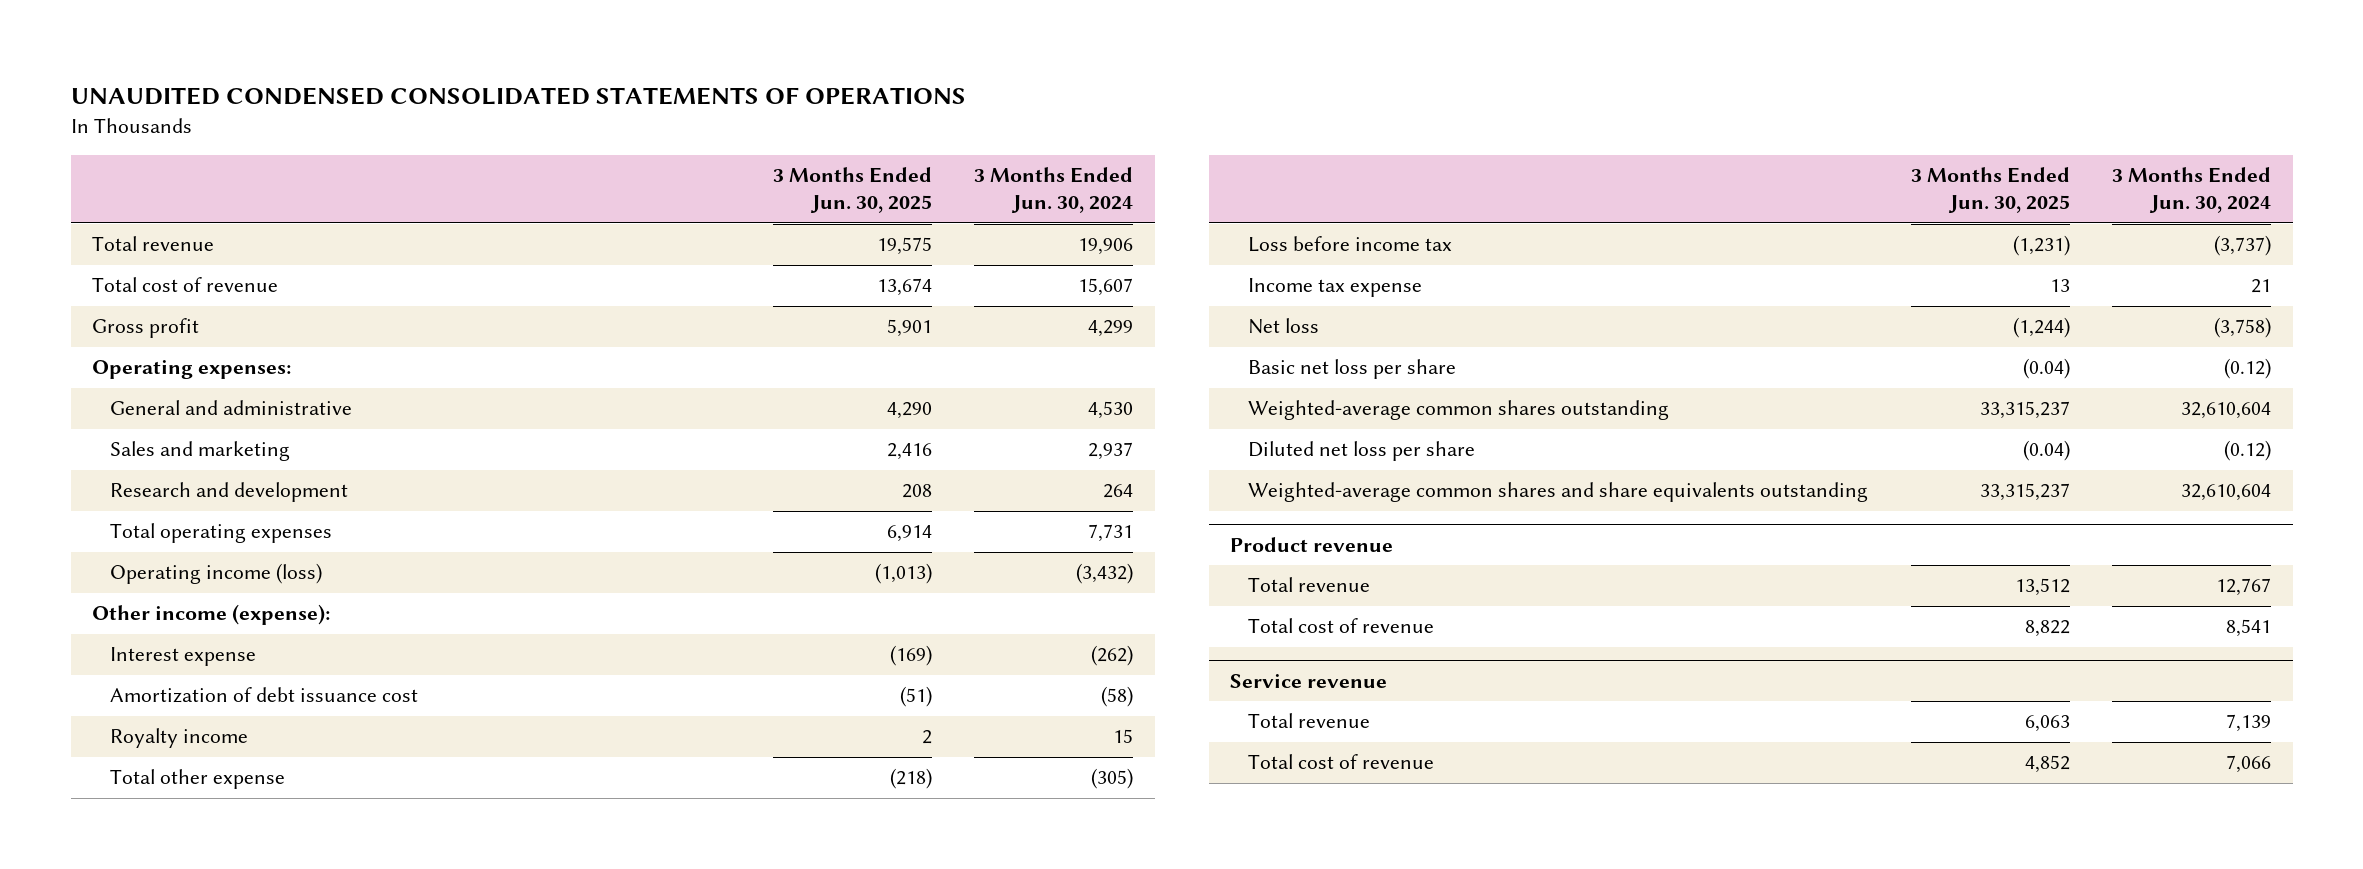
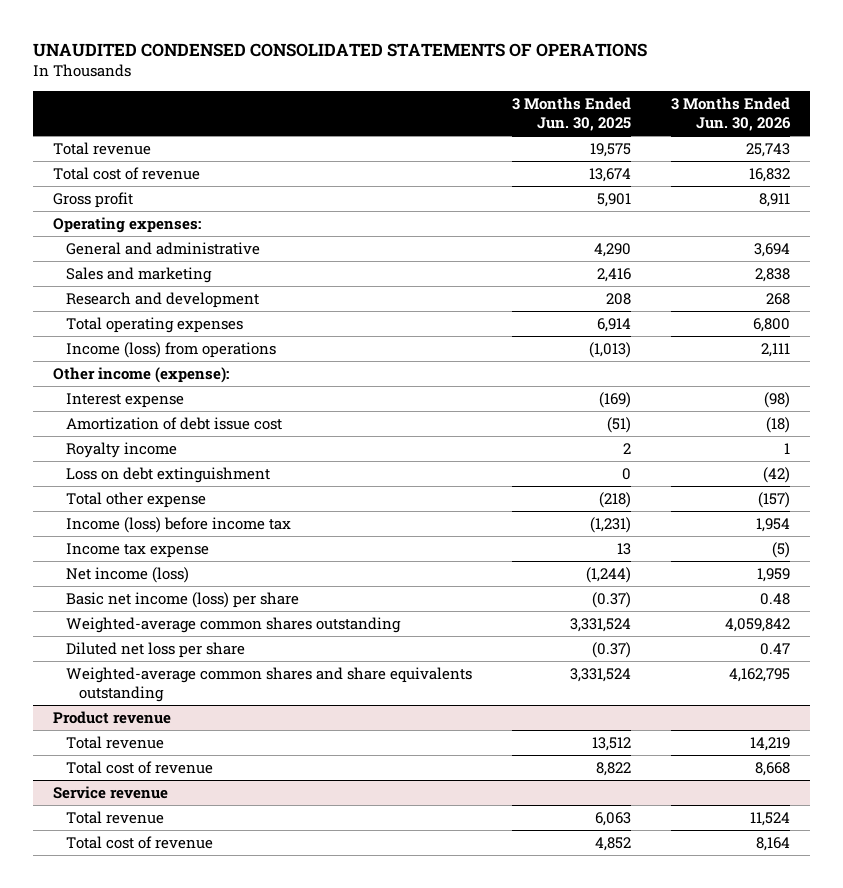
[974,167,1134,214] 3 Months Ended Jun. 30, 2024 -> none
none -> [671,97,792,131] 3 Months Ended Jun. 30, 2026
[110,563,323,585] Operating income (loss) -> [66,342,277,359] Income (loss) from operations
[110,687,419,704] Amortization of debt issuance cost -> [66,417,283,431] Amortization of debt issue cost
none -> [66,467,271,484] Loss on debt extinguishment
[1248,236,1453,253] Loss before income tax -> [66,517,292,534] Income (loss) before income tax
[1248,318,1320,335] Net loss -> [66,567,190,584] Net income (loss)
[1248,359,1457,380] Basic net loss per share -> [66,592,300,609] Basic net income (loss) per share
[2022,358,2070,380] (0.04) -> [592,592,632,609] (0.37)
[1979,401,2070,420] 33,315,237 -> [570,618,632,633] 3,331,524
[2022,440,2070,462] (0.04) -> [592,642,632,659] (0.37)
[1979,483,2070,502] 33,315,237 -> [570,668,632,683] 3,331,524

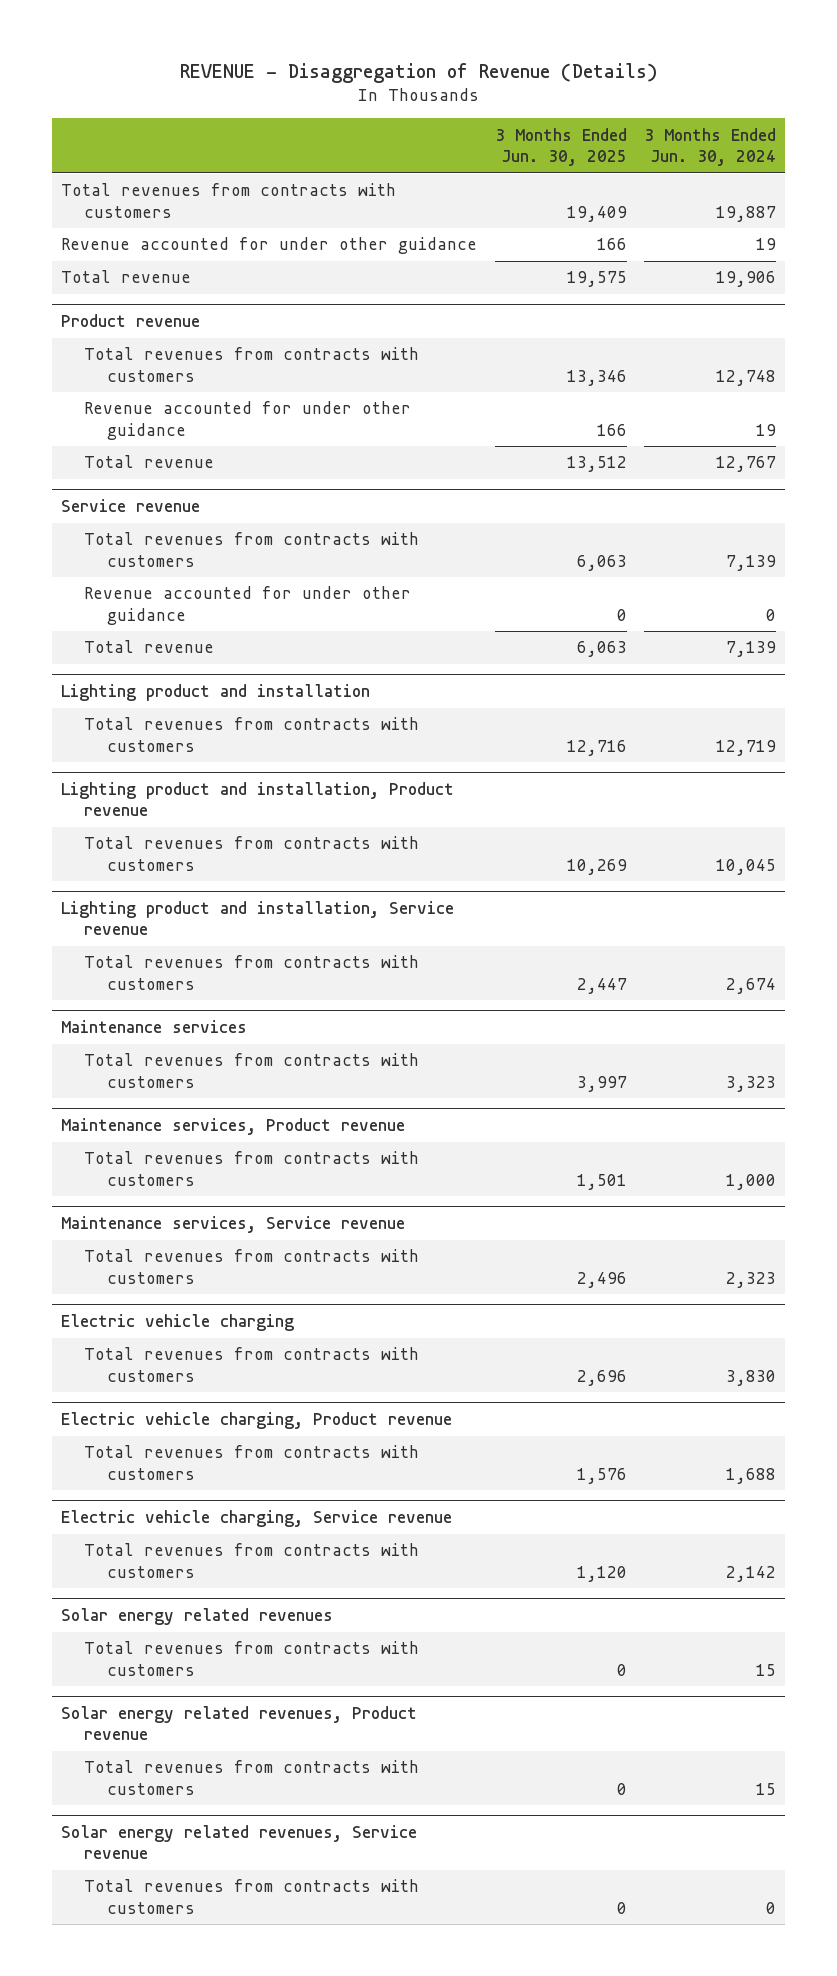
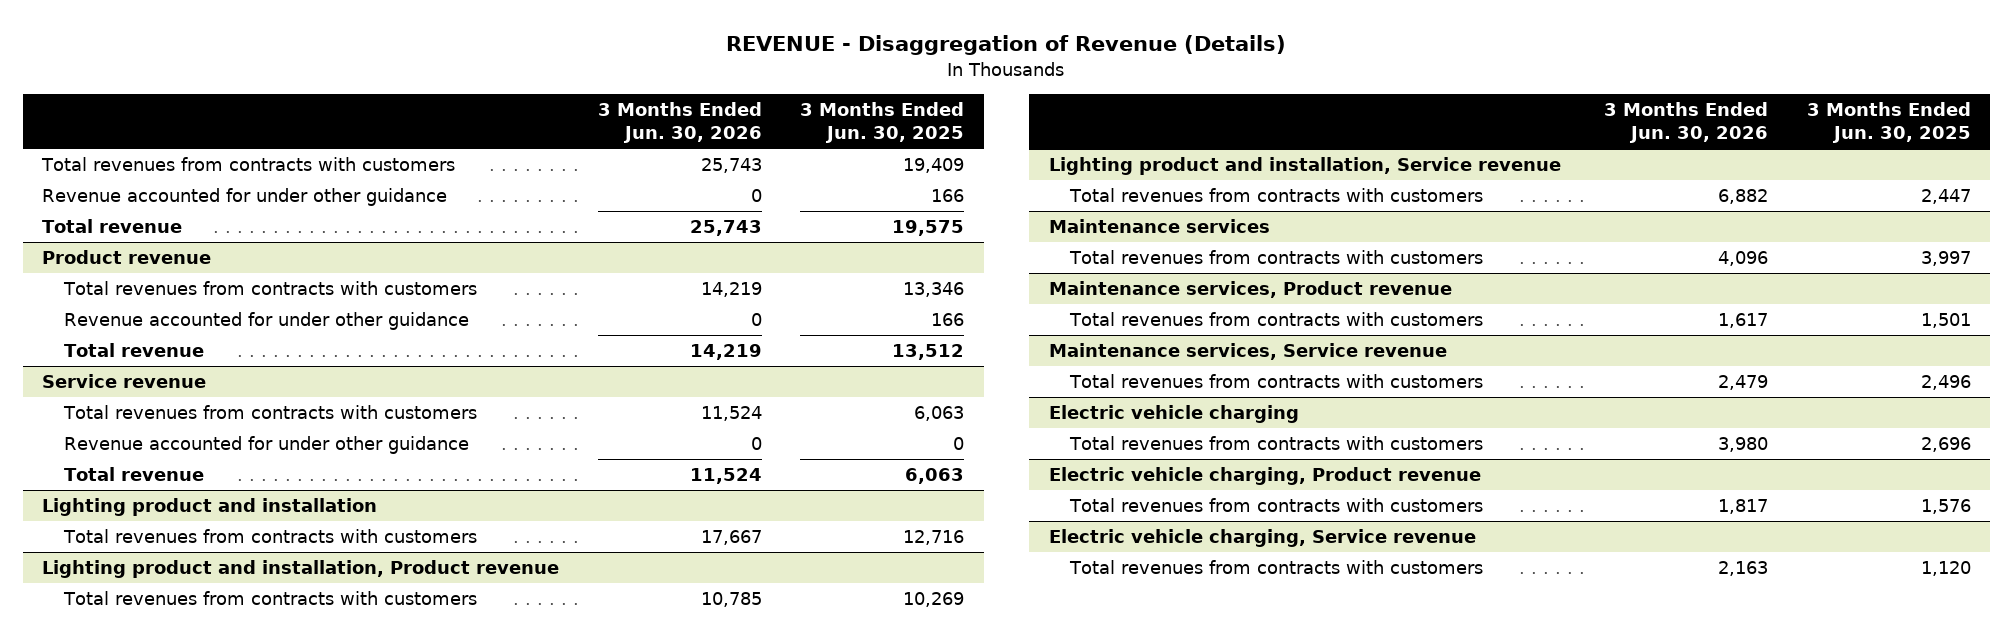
[644,127,777,166] 3 Months Ended Jun. 30, 2024 -> none
none -> [597,102,762,144] 3 Months Ended Jun. 30, 2026
[60,1608,333,1626] Solar energy related revenues -> none
[83,1641,419,1676] Total revenues from contracts with customers -> none
[60,1706,417,1741] Solar energy related revenues, Product revenue -> none
[83,1760,419,1795] Total revenues from contracts with customers -> none
[60,1825,417,1860] Solar energy related revenues, Service revenue -> none
[83,1879,419,1914] Total revenues from contracts with customers -> none

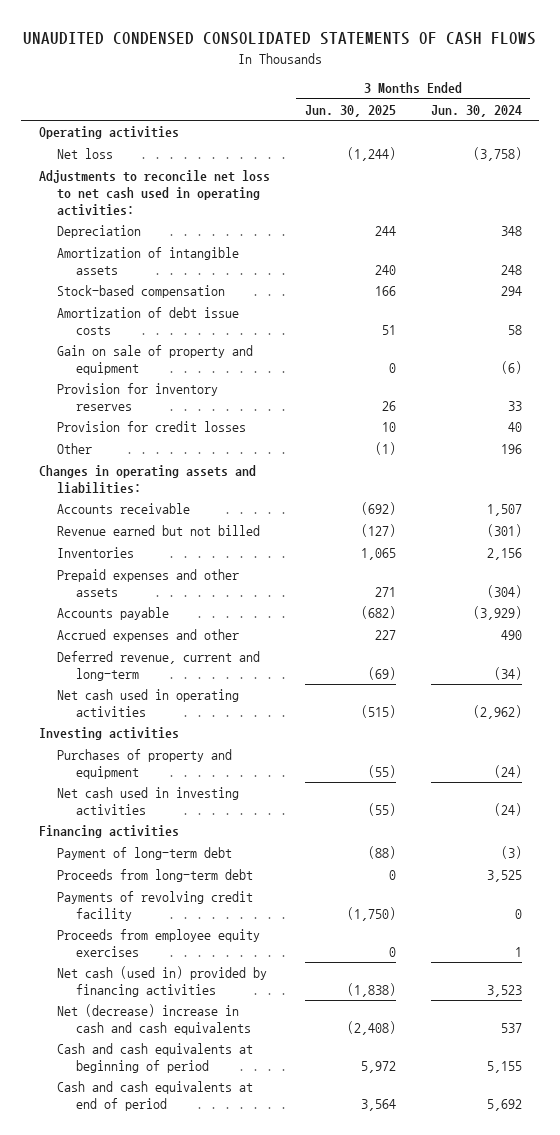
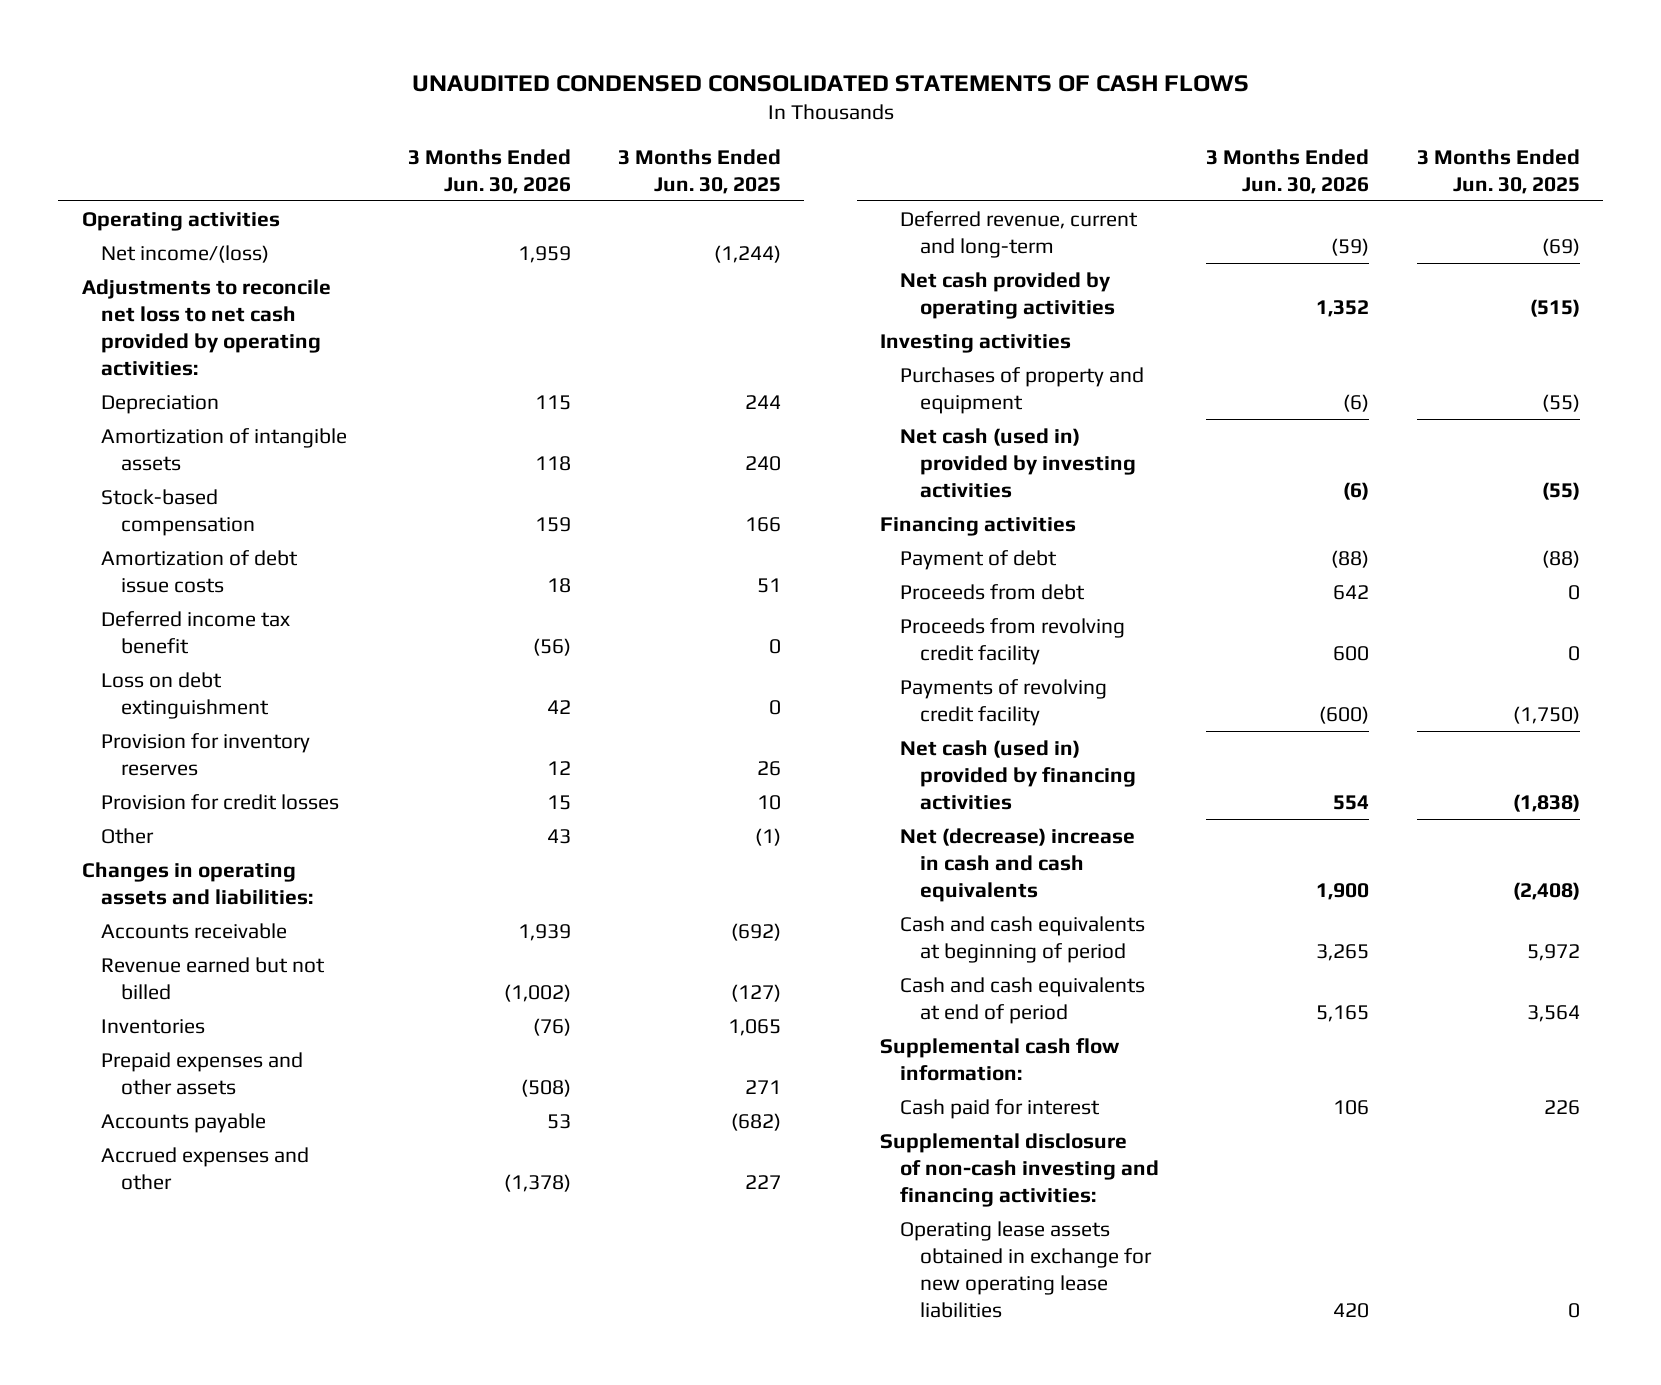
[430,104,522,117] Jun. 30, 2024 -> none
none -> [407,148,571,194] 3 Months Ended Jun. 30, 2026
[57,148,114,160] Net loss -> [101,244,270,263] Net income/(loss)
[38,170,270,216] Adjustments to reconcile net loss to net cash used in operating activities: -> [81,278,331,377] Adjustments to reconcile net loss to net cash provided by operating activities:
[57,345,254,375] Gain on sale of property and equipment -> none
none -> [101,610,291,654] Deferred income tax benefit
none -> [101,671,270,719] Loss on debt extinguishment
[57,689,240,717] Net cash used in operating activities -> [900,271,1115,319] Net cash provided by operating activities
[57,787,240,815] Net cash used in investing activities -> [900,427,1136,499] Net cash (used in) provided by investing activities
[57,847,233,861] Payment of long-term debt -> [900,549,1058,570] Payment of debt
[57,869,254,883] Proceeds from long-term debt -> [900,583,1086,600] Proceeds from debt
none -> [900,617,1126,665] Proceeds from revolving credit facility
[57,929,261,957] Proceeds from employee equity exercises -> none
none -> [880,1037,1121,1081] Supplemental cash flow information:
none -> [900,1098,1101,1119] Cash paid for interest
none -> [880,1132,1160,1208] Supplemental disclosure of non-cash investing and financing activities:
none -> [900,1220,1152,1319] Operating lease assets obtained in exchange for new operating lease liabilities

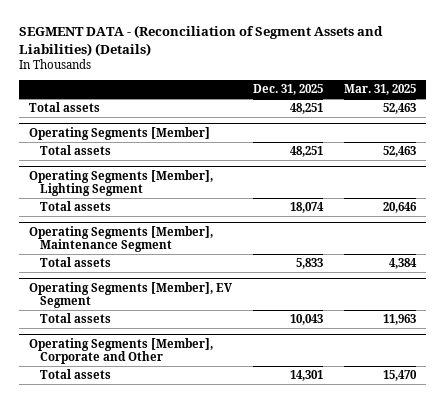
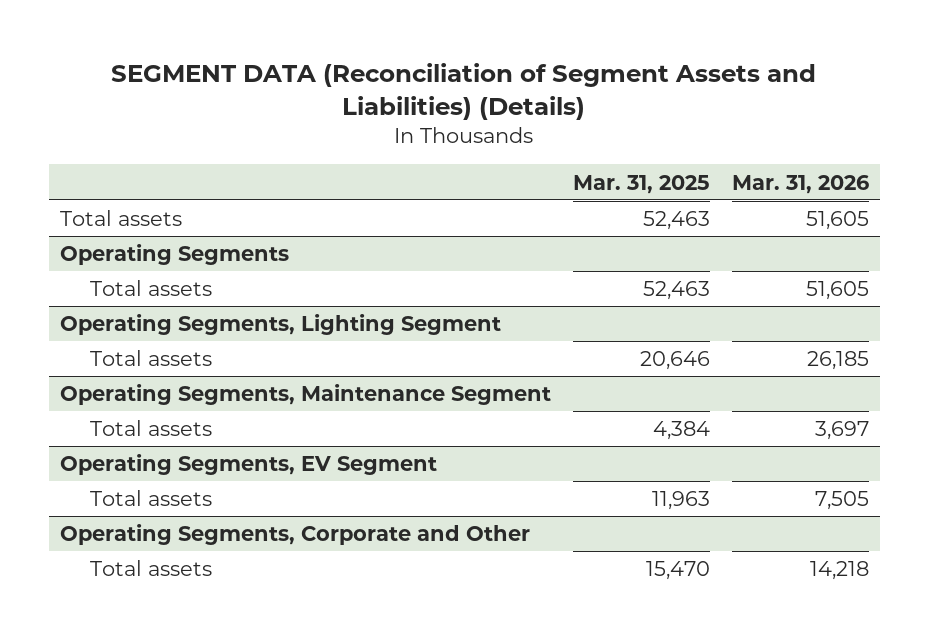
[18,25,383,56] SEGMENT DATA - (Reconciliation of Segment Assets and Liabilities) (Details) -> [111,62,817,120] SEGMENT DATA (Reconciliation of Segment Assets and Liabilities) (Details)
[253,84,324,96] Dec. 31, 2025 -> none
none -> [731,174,869,194] Mar. 31, 2026
[29,126,211,140] Operating Segments [Member] -> [59,244,289,266] Operating Segments
[29,169,214,197] Operating Segments [Member], Lighting Segment -> [59,314,501,336] Operating Segments, Lighting Segment
[29,225,214,253] Operating Segments [Member], Maintenance Segment -> [59,384,551,406] Operating Segments, Maintenance Segment
[29,281,234,309] Operating Segments [Member], EV Segment -> [59,454,437,476] Operating Segments, EV Segment
[29,337,214,365] Operating Segments [Member], Corporate and Other -> [59,524,530,546] Operating Segments, Corporate and Other

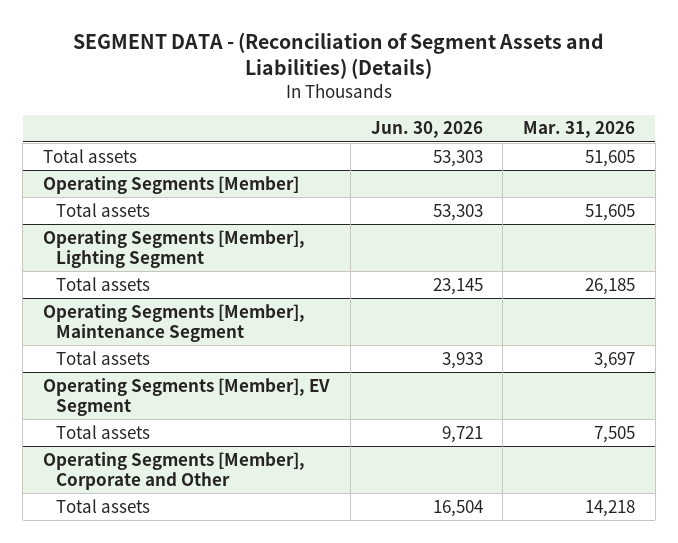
[111,62,817,120] SEGMENT DATA (Reconciliation of Segment Assets and Liabilities) (Details) -> [73,31,605,80] SEGMENT DATA - (Reconciliation of Segment Assets and Liabilities) (Details)
[572,174,710,194] Mar. 31, 2025 -> none
none -> [370,121,483,139] Jun. 30, 2026
[59,244,289,266] Operating Segments -> [43,175,300,194] Operating Segments [Member]
[59,314,501,336] Operating Segments, Lighting Segment -> [43,229,306,269] Operating Segments [Member], Lighting Segment
[59,384,551,406] Operating Segments, Maintenance Segment -> [43,303,306,343] Operating Segments [Member], Maintenance Segment
[59,454,437,476] Operating Segments, EV Segment -> [43,377,331,417] Operating Segments [Member], EV Segment
[59,524,530,546] Operating Segments, Corporate and Other -> [43,451,306,491] Operating Segments [Member], Corporate and Other

